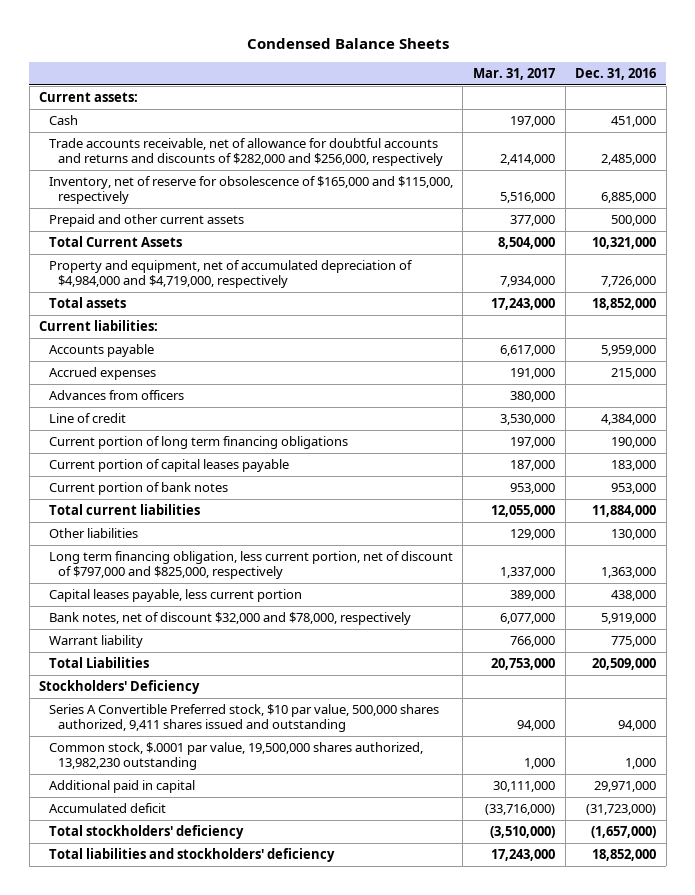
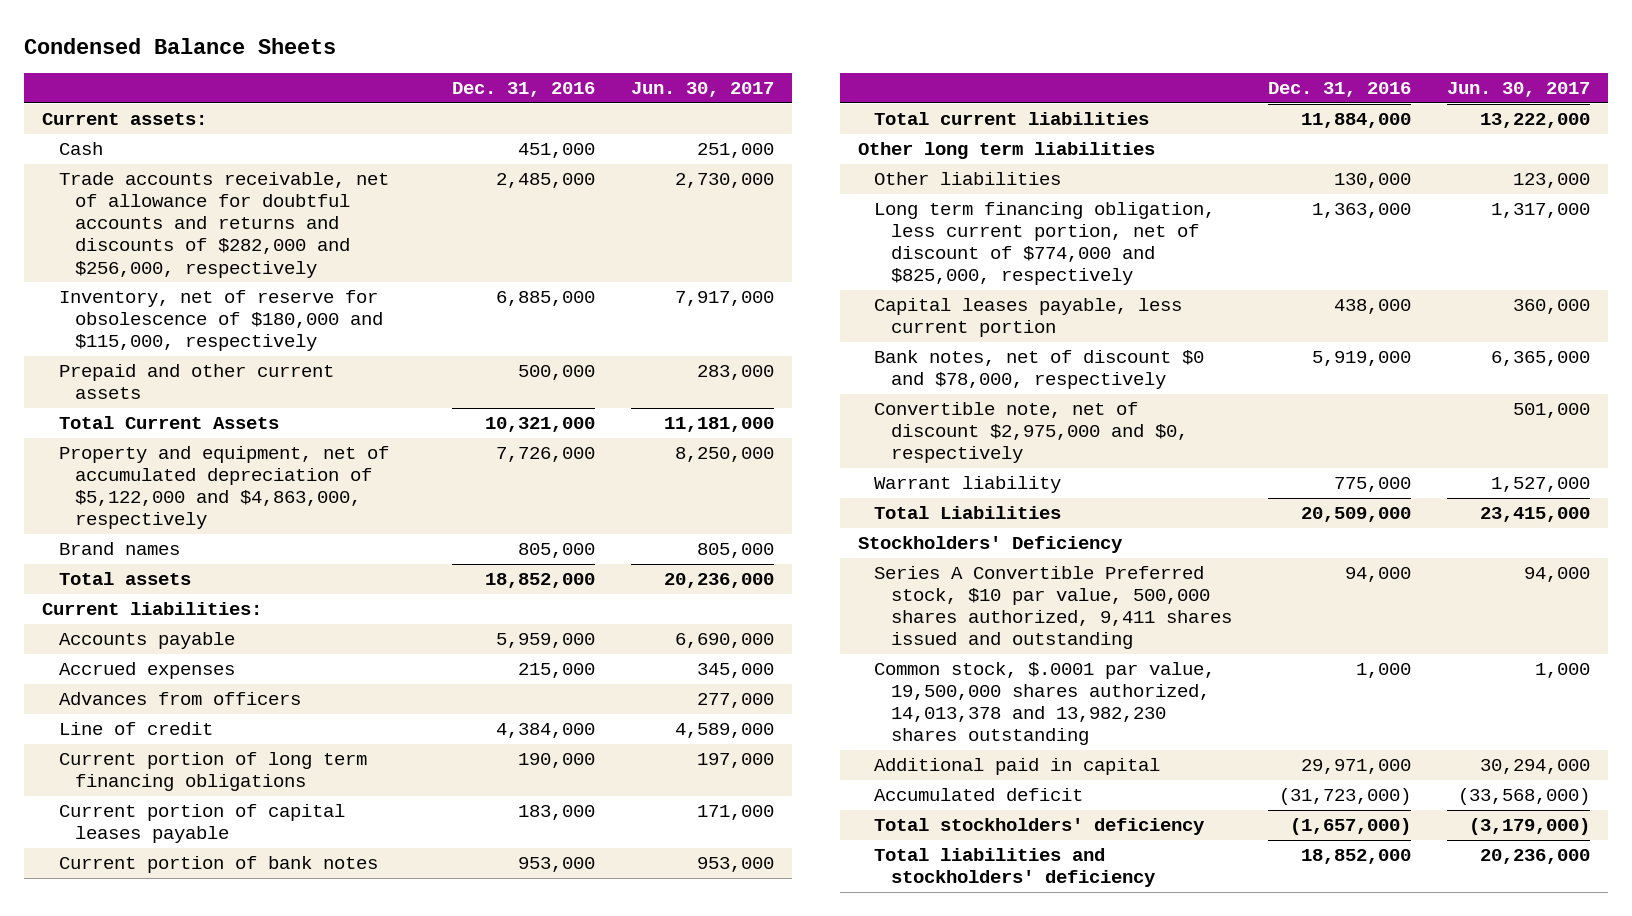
[472,68,555,81] Mar. 31, 2017 -> none
none -> [630,82,774,98] Jun. 30, 2017
[48,175,453,205] Inventory, net of reserve for obsolescence of $165,000 and $115,000, respectively -> [58,290,384,352] Inventory, net of reserve for obsolescence of $180,000 and $115,000, respectively
[48,259,413,289] Property and equipment, net of accumulated depreciation of $4,984,000 and $4,719,000, respectively -> [58,446,389,530] Property and equipment, net of accumulated depreciation of $5,122,000 and $4,863,000, respectively
none -> [58,542,180,556] Brand names
none -> [857,142,1155,160] Other long term liabilities
[48,550,453,580] Long term financing obligation, less current portion, net of discount of $797,000 and $825,000, respectively -> [874,202,1216,286] Long term financing obligation, less current portion, net of discount of $774,000 and $825,000, respectively
[48,611,411,625] Bank notes, net of discount $32,000 and $78,000, respectively -> [874,350,1205,390] Bank notes, net of discount $0 and $78,000, respectively
none -> [874,402,1188,464] Convertible note, net of discount $2,975,000 and $0, respectively
[48,741,423,771] Common stock, $.0001 par value, 19,500,000 shares authorized, 13,982,230 outstanding -> [874,662,1216,746] Common stock, $.0001 par value, 19,500,000 shares authorized, 14,013,378 and 13,982,230 shares outstanding

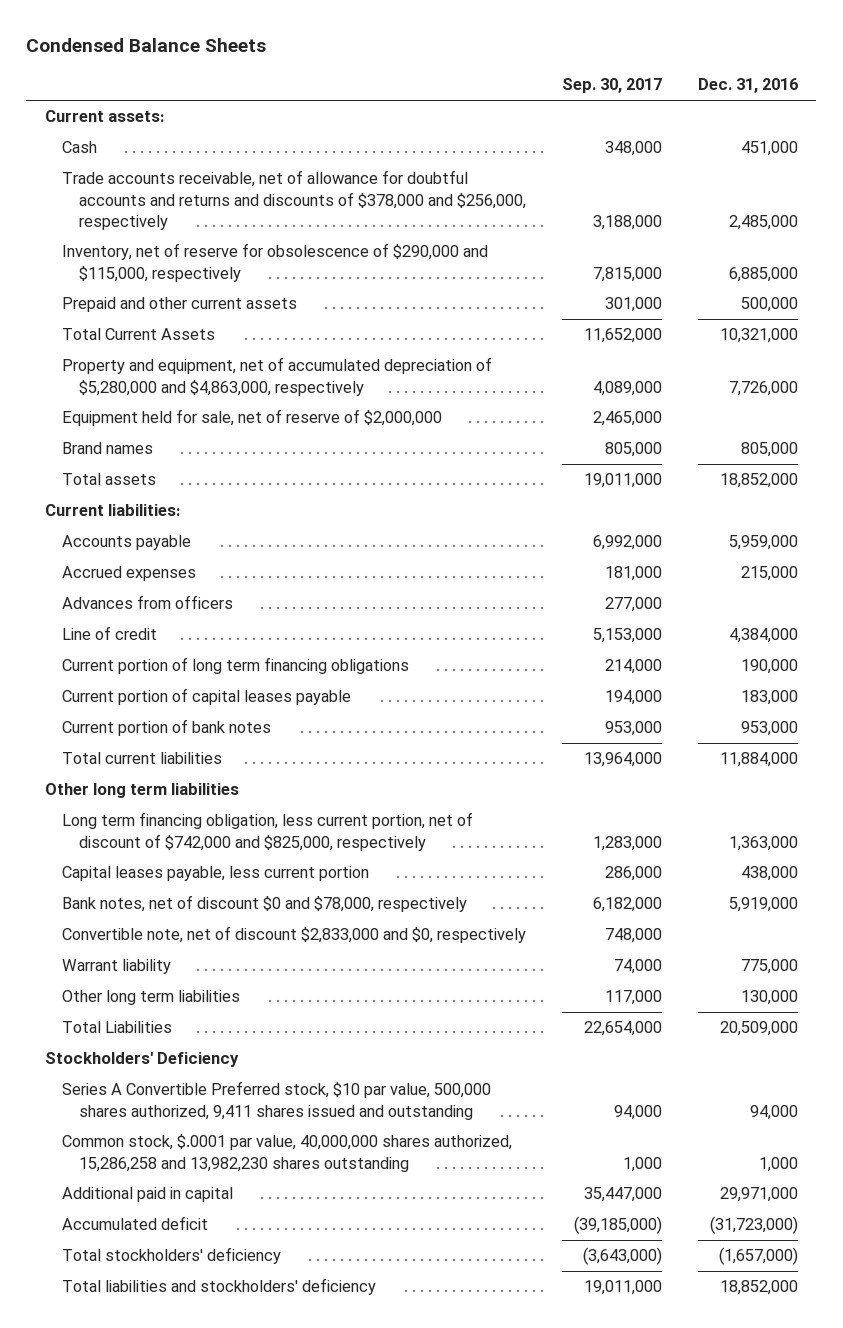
[630,82,774,98] Jun. 30, 2017 -> none
none -> [562,78,663,94] Sep. 30, 2017
[58,172,389,278] Trade accounts receivable, net of allowance for doubtful accounts and returns and discounts of $282,000 and $256,000, respectively -> [61,170,526,230] Trade accounts receivable, net of allowance for doubtful accounts and returns and discounts of $378,000 and $256,000, respectively
[58,290,384,352] Inventory, net of reserve for obsolescence of $180,000 and $115,000, respectively -> [61,243,488,282] Inventory, net of reserve for obsolescence of $290,000 and $115,000, respectively
[58,446,389,530] Property and equipment, net of accumulated depreciation of $5,122,000 and $4,863,000, respectively -> [61,357,492,396] Property and equipment, net of accumulated depreciation of $5,280,000 and $4,863,000, respectively
none -> [61,409,442,427] Equipment held for sale, net of reserve of $2,000,000
[874,172,1062,186] Other liabilities -> none
[874,202,1216,286] Long term financing obligation, less current portion, net of discount of $774,000 and $825,000, respectively -> [61,812,473,851] Long term financing obligation, less current portion, net of discount of $742,000 and $825,000, respectively
[874,402,1188,464] Convertible note, net of discount $2,975,000 and $0, respectively -> [61,926,526,944] Convertible note, net of discount $2,833,000 and $0, respectively
none -> [61,990,240,1006] Other long term liabilities
[874,662,1216,746] Common stock, $.0001 par value, 19,500,000 shares authorized, 14,013,378 and 13,982,230 shares outstanding -> [61,1134,512,1172] Common stock, $.0001 par value, 40,000,000 shares authorized, 15,286,258 and 13,982,230 shares outstanding

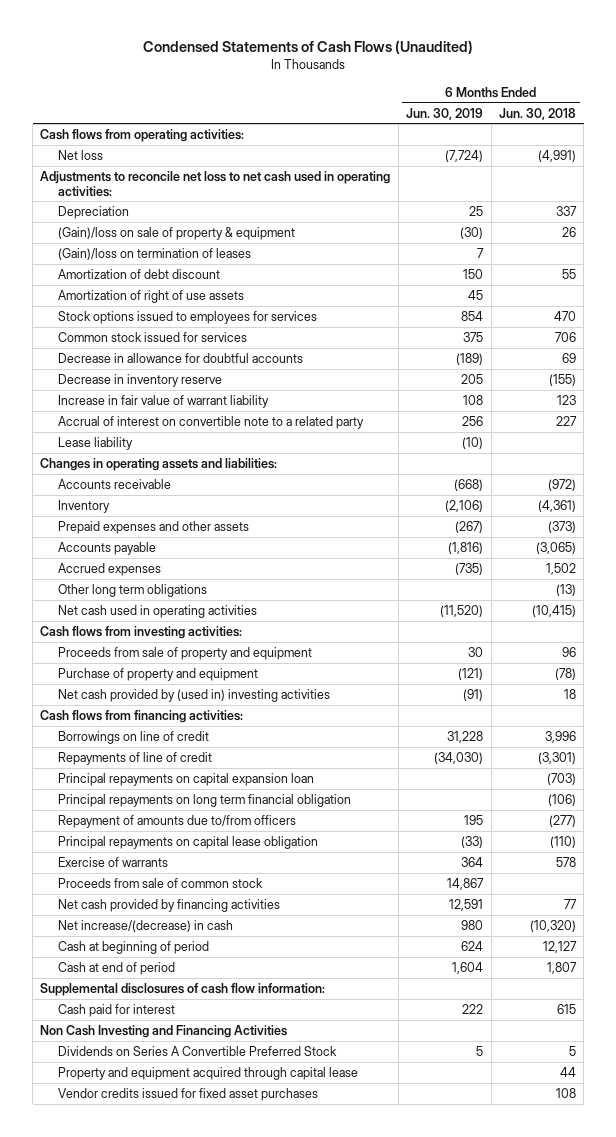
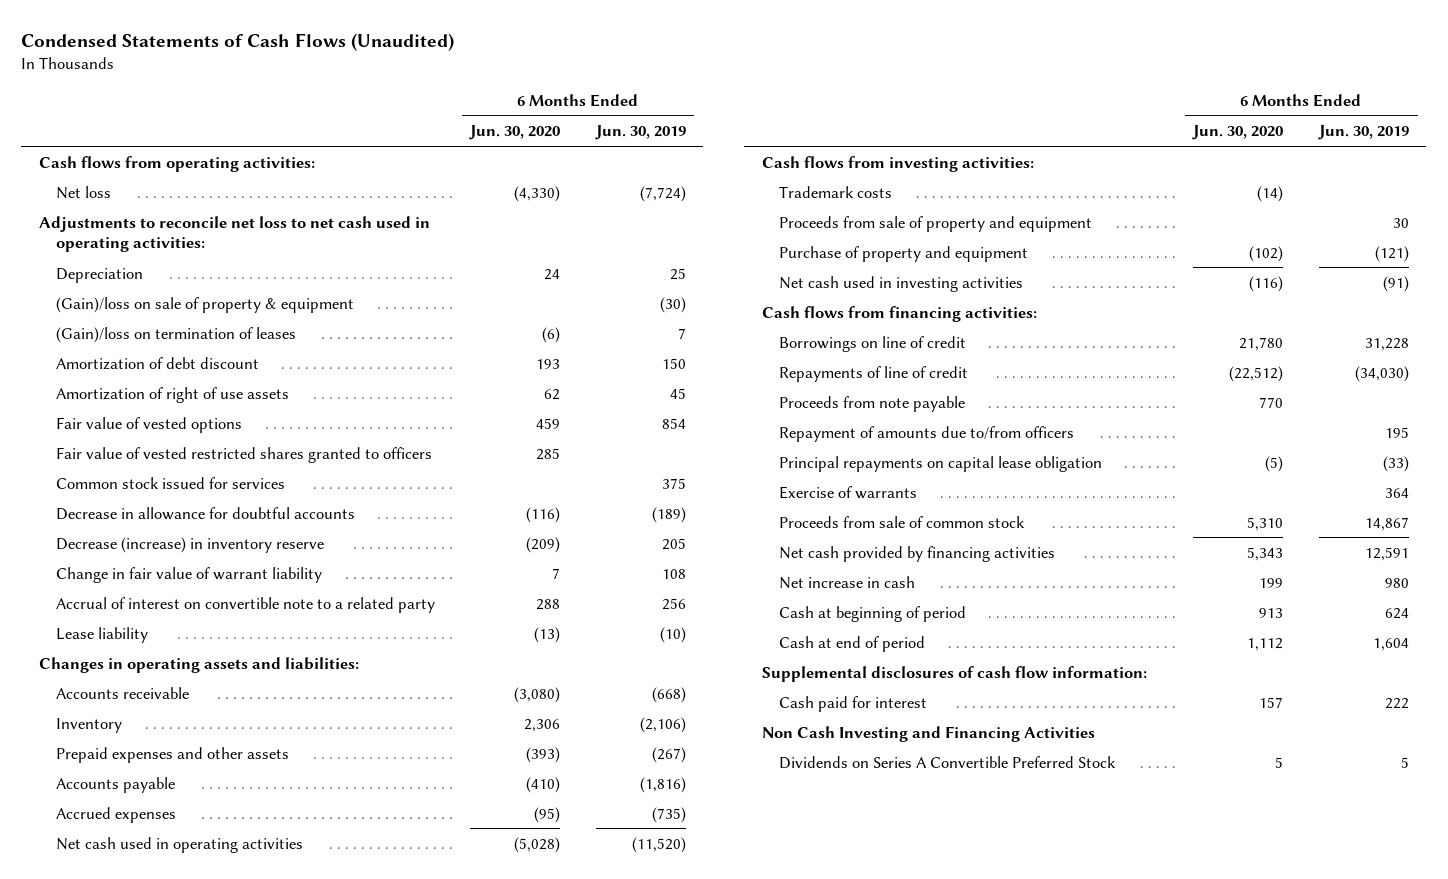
[498,107,576,120] Jun. 30, 2018 -> none
none -> [469,125,561,141] Jun. 30, 2020
[58,310,318,324] Stock options issued to employees for services -> [56,416,243,433] Fair value of vested options
none -> [56,446,433,463] Fair value of vested restricted shares granted to officers
[58,373,223,387] Decrease in inventory reserve -> [56,536,325,553] Decrease (increase) in inventory reserve
[58,394,270,408] Increase in fair value of warrant liability -> [56,566,323,583] Change in fair value of warrant liability
[58,583,208,597] Other long term obligations -> none
none -> [779,185,893,198] Trademark costs
[58,688,331,702] Net cash provided by (used in) investing activities -> [779,275,1024,292] Net cash used in investing activities
[58,772,315,786] Principal repayments on capital expansion loan -> none
[58,793,352,807] Principal repayments on long term financial obligation -> none
none -> [779,395,966,412] Proceeds from note payable
[58,919,234,932] Net increase/(decrease) in cash -> [779,575,916,589] Net increase in cash
[58,1066,359,1080] Property and equipment acquired through capital lease -> none
[58,1087,319,1101] Vendor credits issued for fixed asset purchases -> none

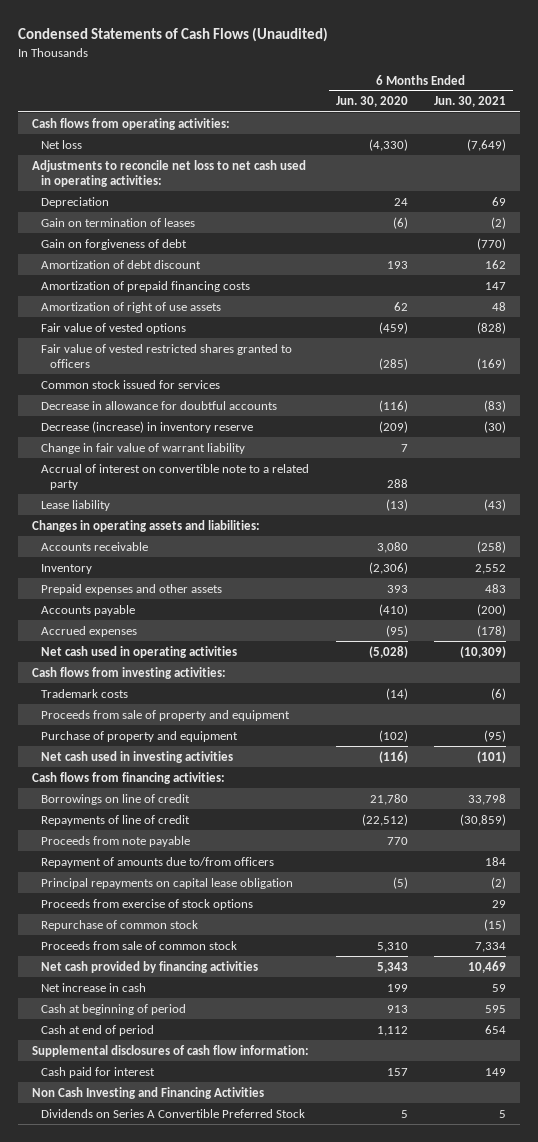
[594,125,686,141] Jun. 30, 2019 -> none
none -> [434,96,507,108] Jun. 30, 2021
[56,296,355,313] (Gain)/loss on sale of property & equipment -> none
[56,326,297,343] (Gain)/loss on termination of leases -> [41,217,196,227] Gain on termination of leases
none -> [41,238,188,250] Gain on forgiveness of debt
none -> [41,280,251,292] Amortization of prepaid financing costs
[536,417,561,429] 459 -> [378,321,408,334] (459)
[536,447,561,460] 285 -> [378,358,408,371] (285)
[514,686,561,703] (3,080) -> [376,541,408,553] 3,080
[524,718,561,732] 2,306 -> [368,561,408,574] (2,306)
[526,746,561,763] (393) -> [386,584,408,593] 393
[779,485,918,499] Exercise of warrants -> none
none -> [41,898,254,910] Proceeds from exercise of stock options
none -> [41,919,199,931] Repurchase of common stock

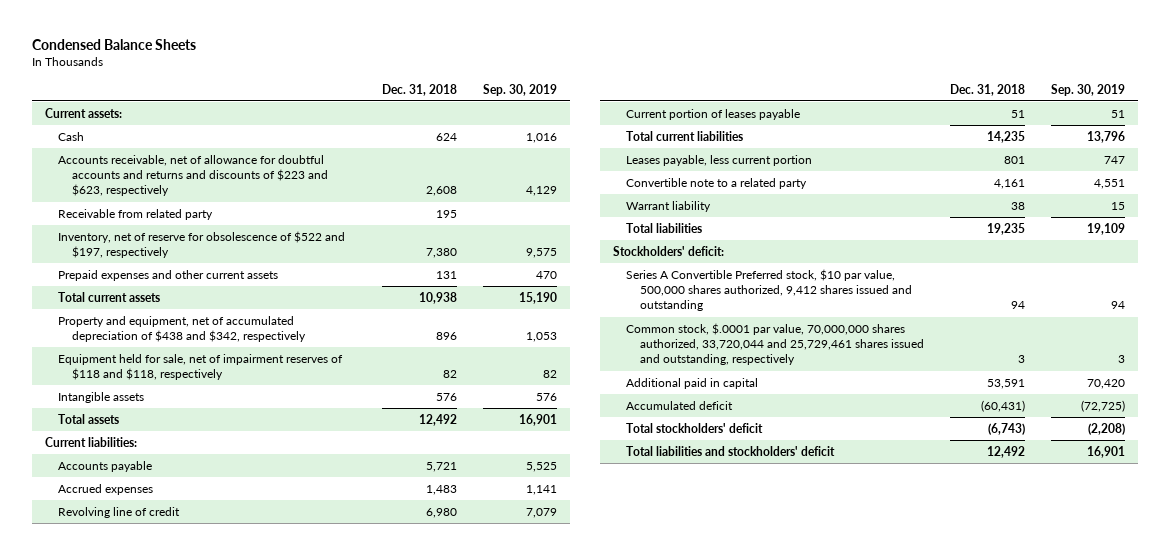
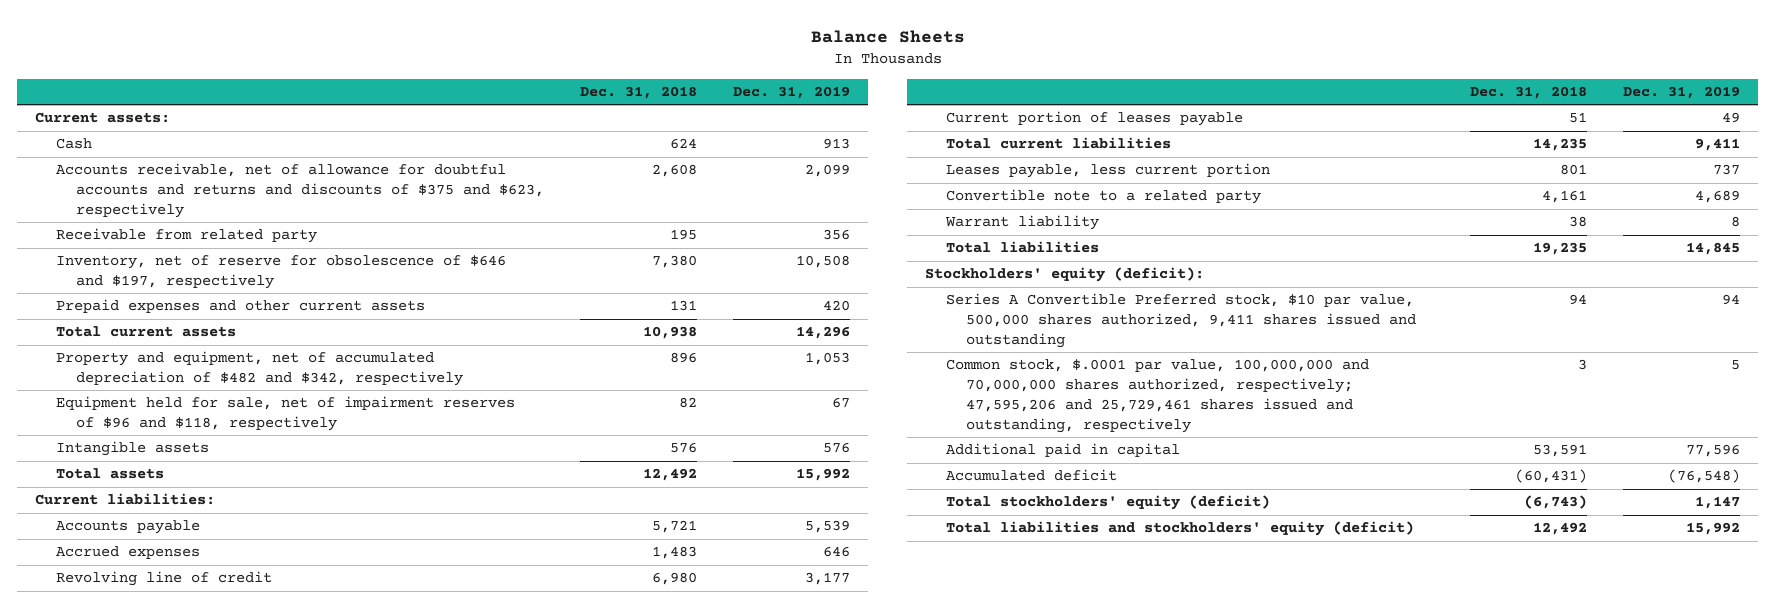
[31,39,196,51] Condensed Balance Sheets -> [810,29,965,43] Balance Sheets
[482,83,557,96] Sep. 30, 2019 -> none
none -> [733,85,851,99] Dec. 31, 2019
[58,154,328,197] Accounts receivable, net of allowance for doubtful accounts and returns and discounts of $223 and $623, respectively -> [55,163,545,218] Accounts receivable, net of allowance for doubtful accounts and returns and discounts of $375 and $623, respectively
[58,230,346,259] Inventory, net of reserve for obsolescence of $522 and $197, respectively -> [55,255,506,290] Inventory, net of reserve for obsolescence of $646 and $197, respectively
[58,315,306,343] Property and equipment, net of accumulated depreciation of $438 and $342, respectively -> [55,351,464,387] Property and equipment, net of accumulated depreciation of $482 and $342, respectively
[58,353,344,381] Equipment held for sale, net of impairment reserves of $118 and $118, respectively -> [55,396,515,432] Equipment held for sale, net of impairment reserves of $96 and $118, respectively
[612,245,724,256] Stockholders' deficit: -> [925,267,1205,283] Stockholders' equity (deficit):
[626,268,912,312] Series A Convertible Preferred stock, $10 par value, 500,000 shares authorized, 9,412 shares issued and outstanding -> [945,293,1417,348] Series A Convertible Preferred stock, $10 par value, 500,000 shares authorized, 9,411 shares issued and outstanding
[626,322,924,366] Common stock, $.0001 par value, 70,000,000 shares authorized, 33,720,044 and 25,729,461 shares issued and outstanding, respectively -> [945,359,1369,433] Common stock, $.0001 par value, 100,000,000 and 70,000,000 shares authorized, respectively; 47,595,206 and 25,729,461 shares issued and outstanding, respectively
[626,422,764,433] Total stockholders' deficit -> [945,495,1270,511] Total stockholders' equity (deficit)
[626,445,836,456] Total liabilities and stockholders' deficit -> [945,521,1414,537] Total liabilities and stockholders' equity (deficit)

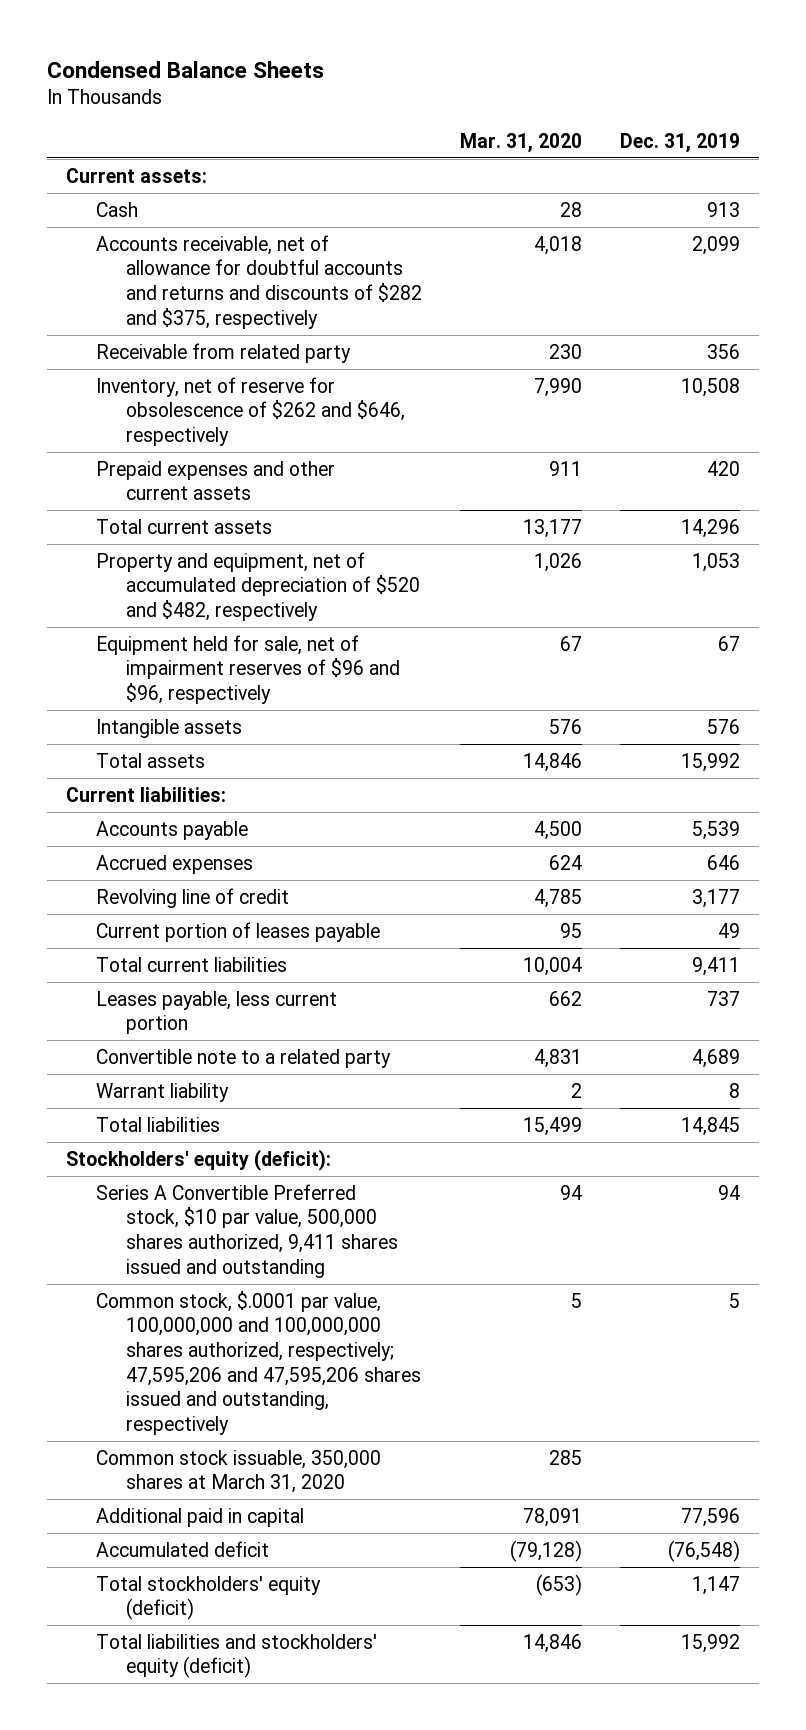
[810,29,965,43] Balance Sheets -> [47,60,325,78] Condensed Balance Sheets
[580,85,698,99] Dec. 31, 2018 -> none
none -> [460,132,583,153] Mar. 31, 2020
[55,163,545,218] Accounts receivable, net of allowance for doubtful accounts and returns and discounts of $375 and $623, respectively -> [96,234,423,329] Accounts receivable, net of allowance for doubtful accounts and returns and discounts of $282 and $375, respectively
[55,255,506,290] Inventory, net of reserve for obsolescence of $646 and $197, respectively -> [96,376,406,447] Inventory, net of reserve for obsolescence of $262 and $646, respectively
[55,351,464,387] Property and equipment, net of accumulated depreciation of $482 and $342, respectively -> [96,551,421,622] Property and equipment, net of accumulated depreciation of $520 and $482, respectively
[55,396,515,432] Equipment held for sale, net of impairment reserves of $96 and $118, respectively -> [96,634,401,705] Equipment held for sale, net of impairment reserves of $96 and $96, respectively
[945,359,1369,433] Common stock, $.0001 par value, 100,000,000 and 70,000,000 shares authorized, respectively; 47,595,206 and 25,729,461 shares issued and outstanding, respectively -> [96,1290,422,1435] Common stock, $.0001 par value, 100,000,000 and 100,000,000 shares authorized, respectively; 47,595,206 and 47,595,206 shares issued and outstanding, respectively
none -> [96,1449,382,1494] Common stock issuable, 350,000 shares at March 31, 2020

